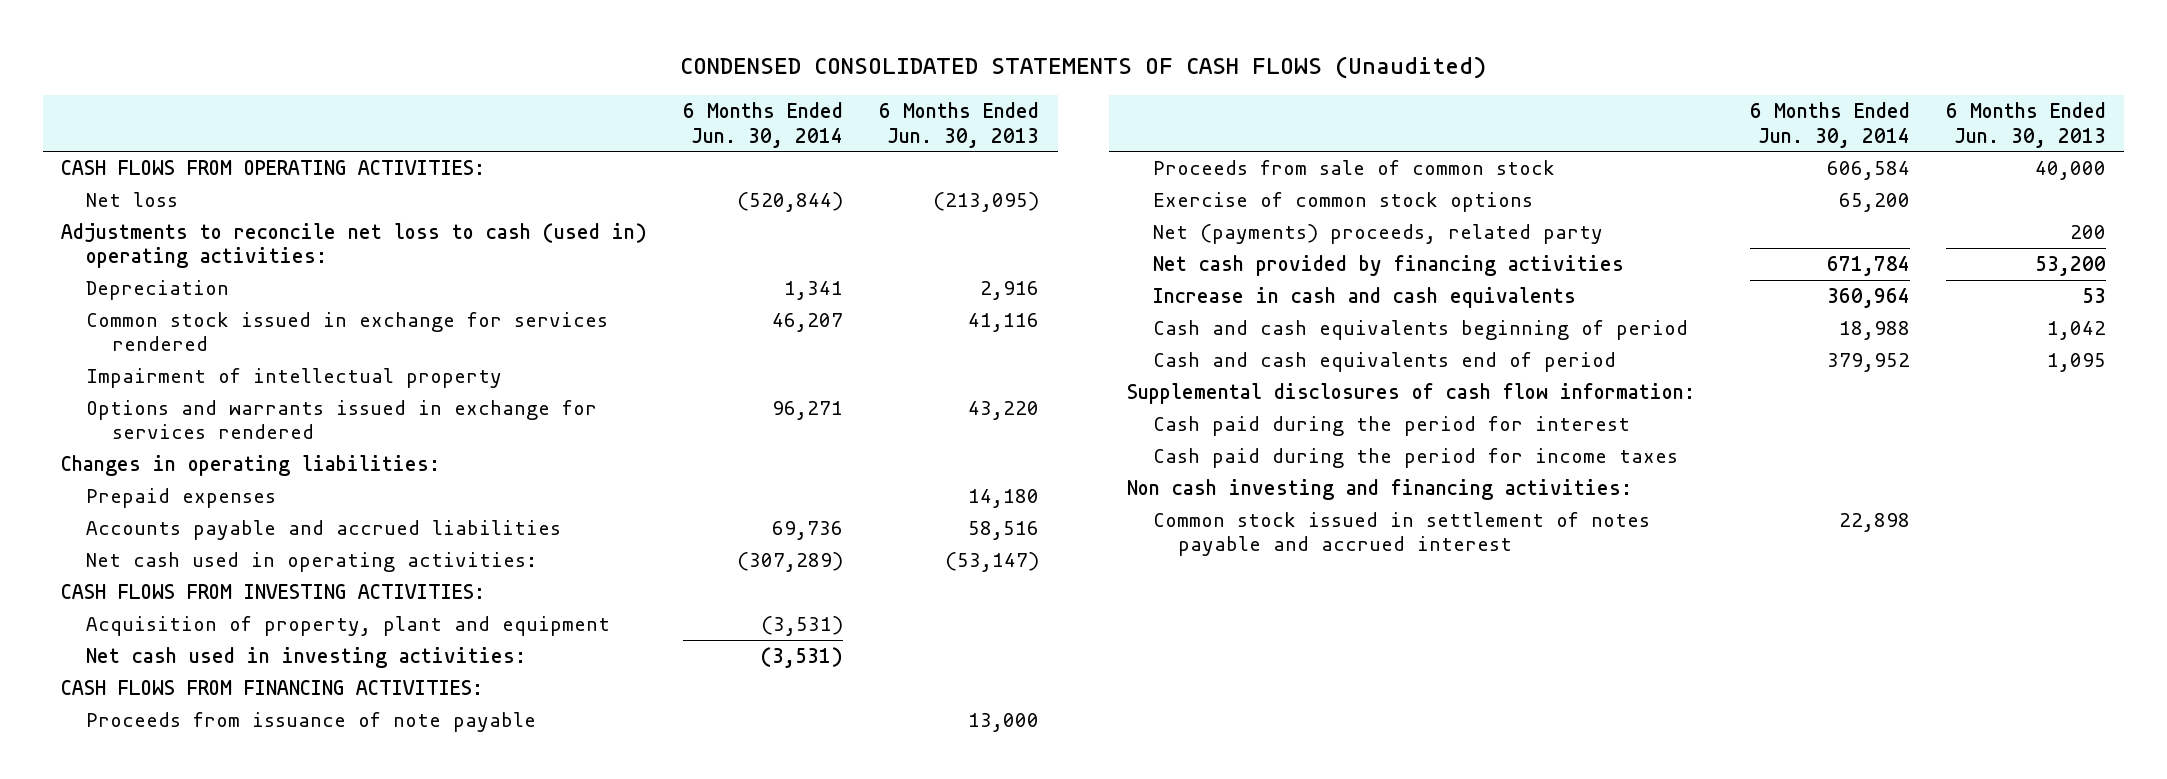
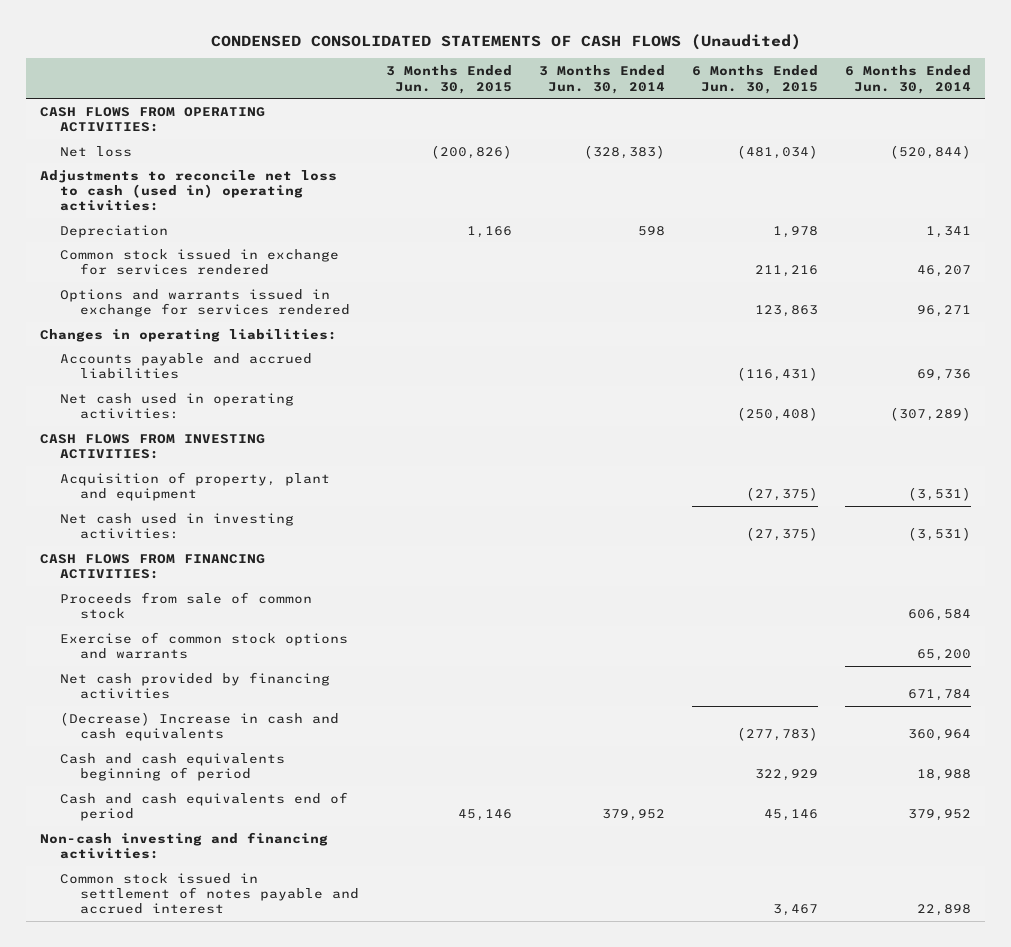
[879,102,1040,148] 6 Months Ended Jun. 30, 2013 -> none
none -> [386,65,513,94] 3 Months Ended Jun. 30, 2015
none -> [539,65,666,94] 3 Months Ended Jun. 30, 2014
none -> [692,65,819,94] 6 Months Ended Jun. 30, 2015
[86,368,503,389] Impairment of intellectual property -> none
[86,488,277,509] Prepaid expenses -> none
[86,712,537,733] Proceeds from issuance of note payable -> none
[1152,224,1603,245] Net (payments) proceeds, related party -> none
[1152,192,1533,213] Exercise of common stock options -> [59,631,348,660] Exercise of common stock options and warrants
[1152,287,1576,309] Increase in cash and cash equivalents -> [59,711,339,742] (Decrease) Increase in cash and cash equivalents
[1127,383,1696,405] Supplemental disclosures of cash flow information: -> none
[1152,416,1630,437] Cash paid during the period for interest -> none
[1152,448,1678,469] Cash paid during the period for income taxes -> none
[1127,479,1633,501] Non cash investing and financing activities: -> [39,831,328,860] Non-cash investing and financing activities:

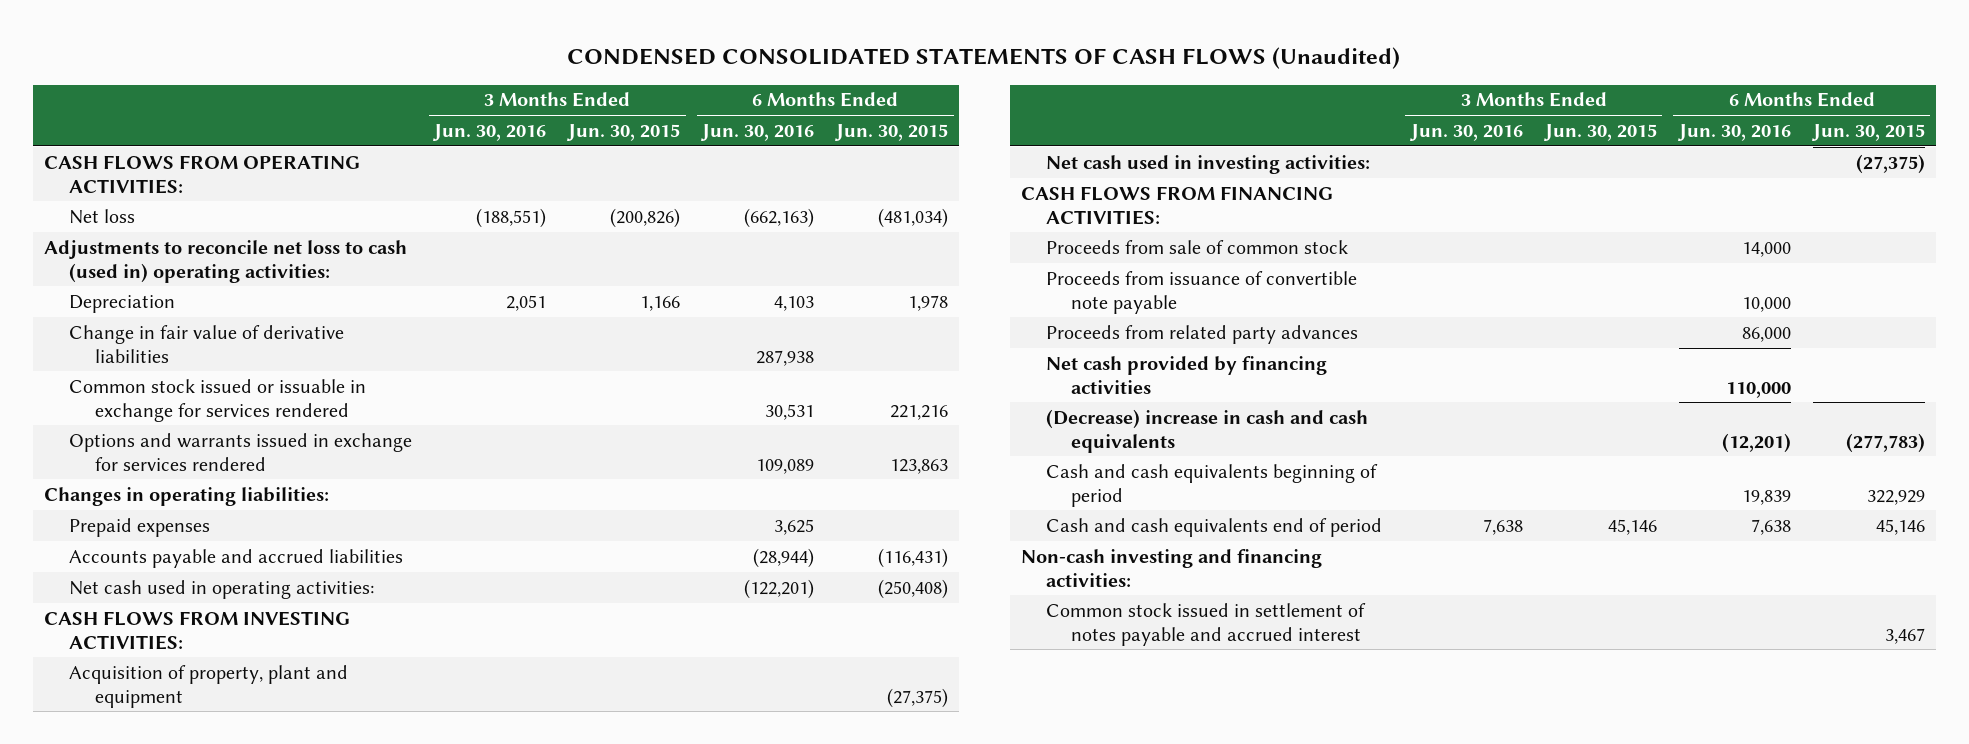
[539,65,666,94] 3 Months Ended Jun. 30, 2014 -> none
[845,65,972,94] 6 Months Ended Jun. 30, 2014 -> none
none -> [432,123,547,141] Jun. 30, 2016
none -> [700,123,815,141] Jun. 30, 2016
none -> [69,324,345,363] Change in fair value of derivative liabilities
[59,248,339,276] Common stock issued in exchange for services rendered -> [69,378,367,422] Common stock issued or issuable in exchange for services rendered
[755,265,819,278] 211,216 -> [890,404,949,420] 221,216
none -> [69,517,211,537] Prepaid expenses
[59,631,348,660] Exercise of common stock options and warrants -> none
none -> [1045,270,1357,314] Proceeds from issuance of convertible note payable
none -> [1045,324,1358,344] Proceeds from related party advances
[59,711,339,742] (Decrease) Increase in cash and cash equivalents -> [1045,408,1368,453] (Decrease) increase in cash and cash equivalents

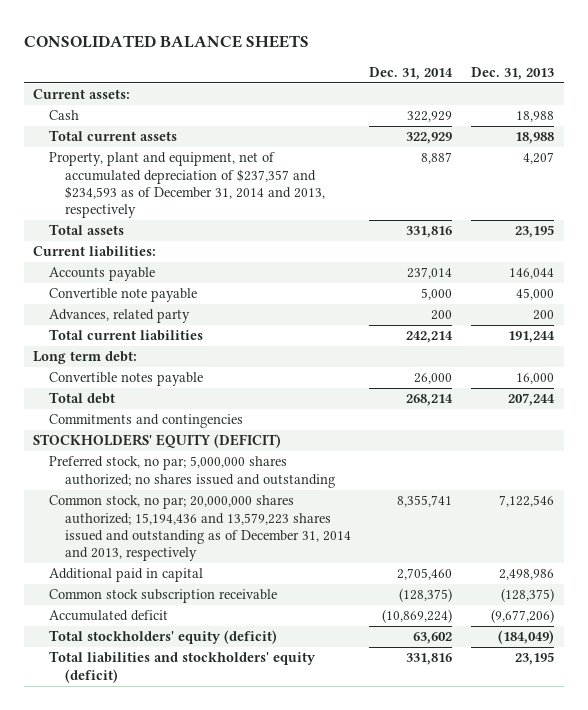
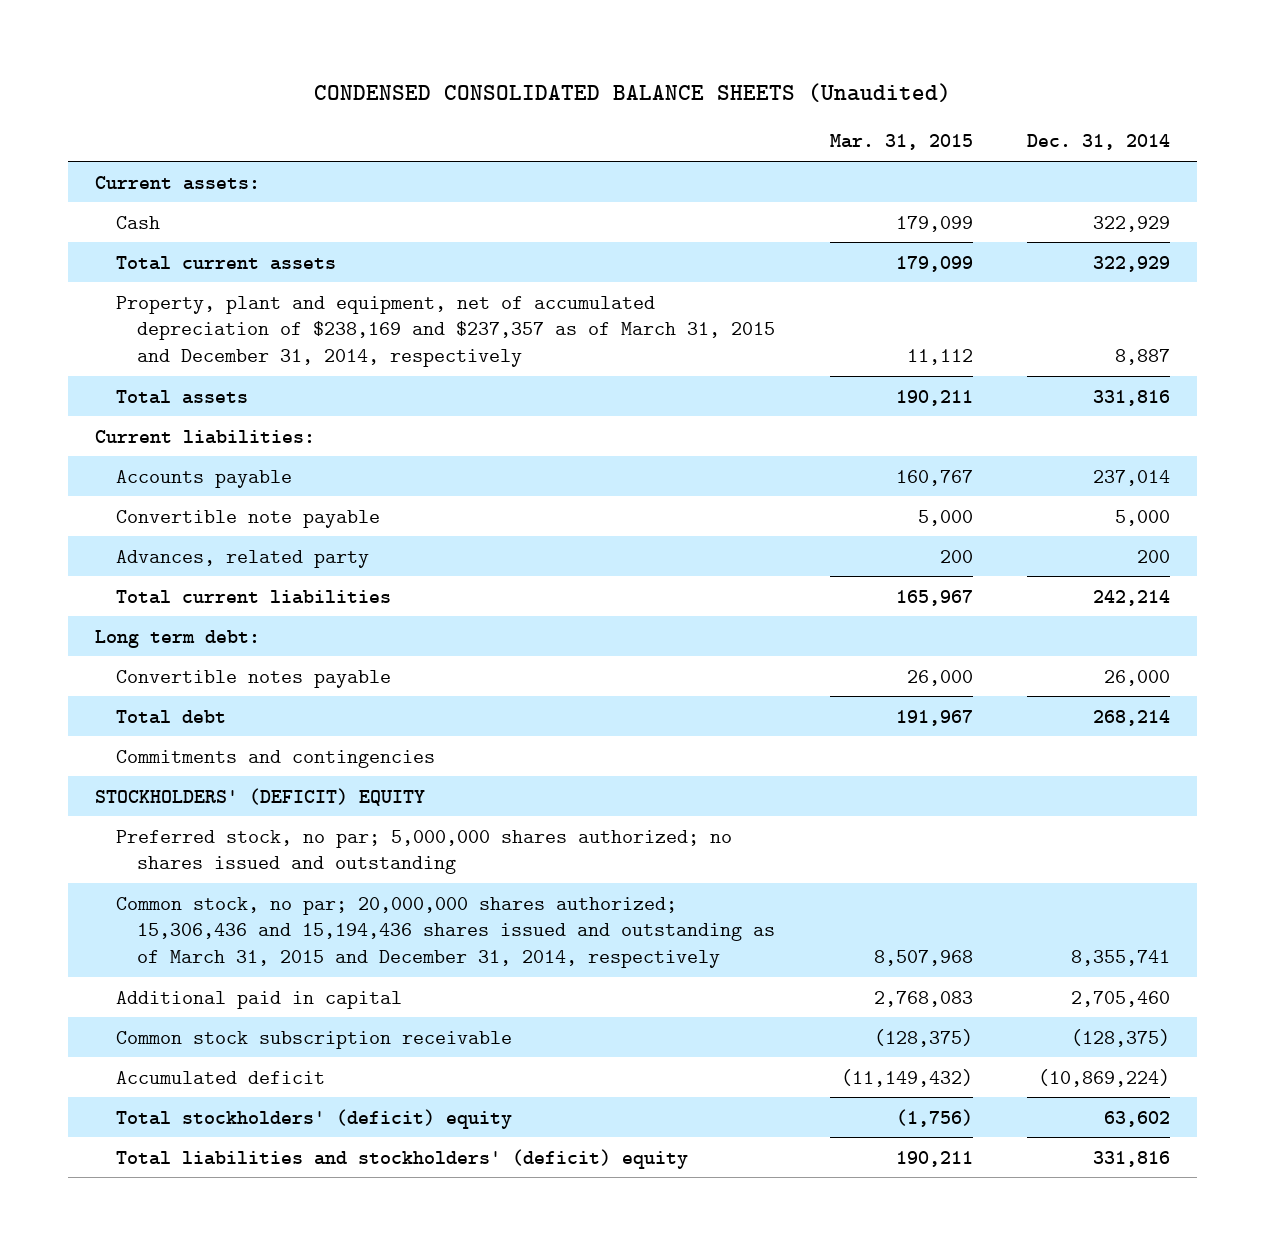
[24,34,310,48] CONSOLIDATED BALANCE SHEETS -> [313,83,951,103] CONDENSED CONSOLIDATED BALANCE SHEETS (Unaudited)
[471,66,555,80] Dec. 31, 2013 -> none
none -> [829,134,973,151] Mar. 31, 2015
[49,152,325,219] Property, plant and equipment, net of accumulated depreciation of $237,357 and $234,593 as of December 31, 2014 and 2013, respectively -> [116,295,775,368] Property, plant and equipment, net of accumulated depreciation of $238,169 and $237,357 as of March 31, 2015 and December 31, 2014, respectively
[33,434,282,449] STOCKHOLDERS' EQUITY (DEFICIT) -> [95,787,426,806] STOCKHOLDERS' (DEFICIT) EQUITY
[49,495,351,562] Common stock, no par; 20,000,000 shares authorized; 15,194,436 and 13,579,223 shares issued and outstanding as of December 31, 2014 and 2013, respectively -> [116,896,775,969] Common stock, no par; 20,000,000 shares authorized; 15,306,436 and 15,194,436 shares issued and outstanding as of March 31, 2015 and December 31, 2014, respectively
[49,630,278,645] Total stockholders' equity (deficit) -> [116,1108,513,1129] Total stockholders' (deficit) equity
[49,651,317,683] Total liabilities and stockholders' equity (deficit) -> [116,1148,689,1169] Total liabilities and stockholders' (deficit) equity

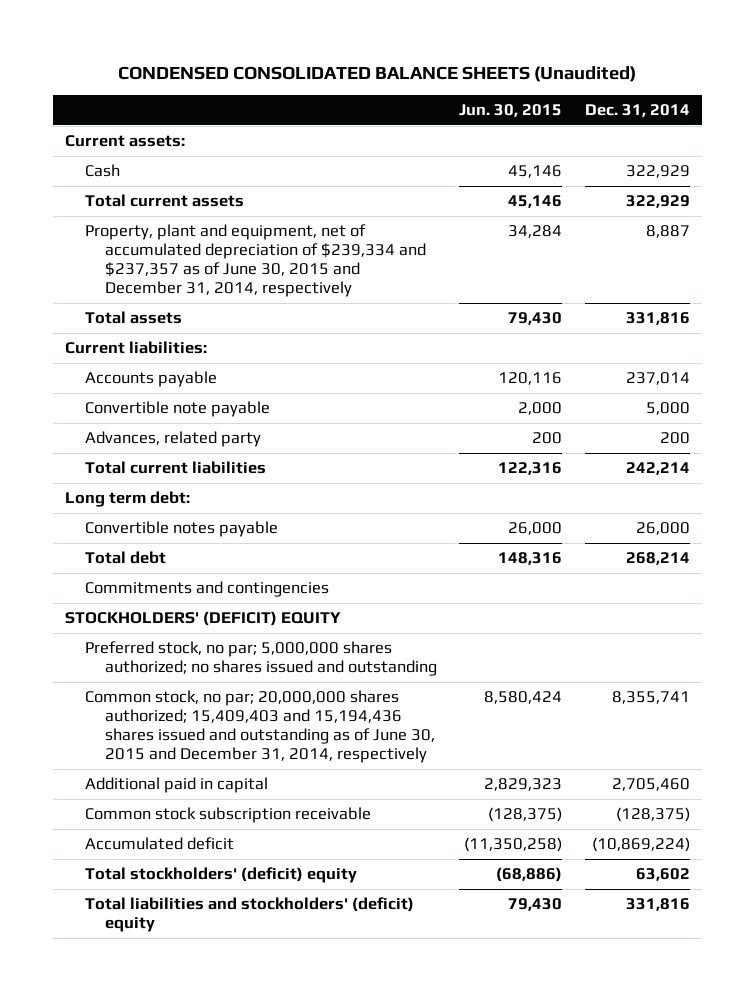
[829,134,973,151] Mar. 31, 2015 -> none
none -> [459,104,563,118] Jun. 30, 2015
[116,295,775,368] Property, plant and equipment, net of accumulated depreciation of $238,169 and $237,357 as of March 31, 2015 and December 31, 2014, respectively -> [84,224,426,297] Property, plant and equipment, net of accumulated depreciation of $239,334 and $237,357 as of June 30, 2015 and December 31, 2014, respectively
[116,896,775,969] Common stock, no par; 20,000,000 shares authorized; 15,306,436 and 15,194,436 shares issued and outstanding as of March 31, 2015 and December 31, 2014, respectively -> [84,690,435,763] Common stock, no par; 20,000,000 shares authorized; 15,409,403 and 15,194,436 shares issued and outstanding as of June 30, 2015 and December 31, 2014, respectively

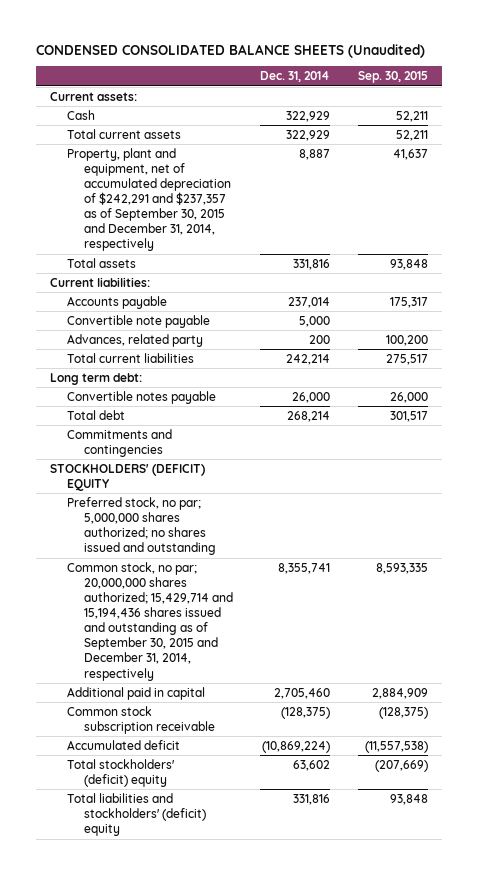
[459,104,563,118] Jun. 30, 2015 -> none
none -> [358,71,429,84] Sep. 30, 2015
[84,224,426,297] Property, plant and equipment, net of accumulated depreciation of $239,334 and $237,357 as of June 30, 2015 and December 31, 2014, respectively -> [66,147,231,252] Property, plant and equipment, net of accumulated depreciation of $242,291 and $237,357 as of September 30, 2015 and December 31, 2014, respectively
[84,690,435,763] Common stock, no par; 20,000,000 shares authorized; 15,409,403 and 15,194,436 shares issued and outstanding as of June 30, 2015 and December 31, 2014, respectively -> [66,561,233,681] Common stock, no par; 20,000,000 shares authorized; 15,429,714 and 15,194,436 shares issued and outstanding as of September 30, 2015 and December 31, 2014, respectively

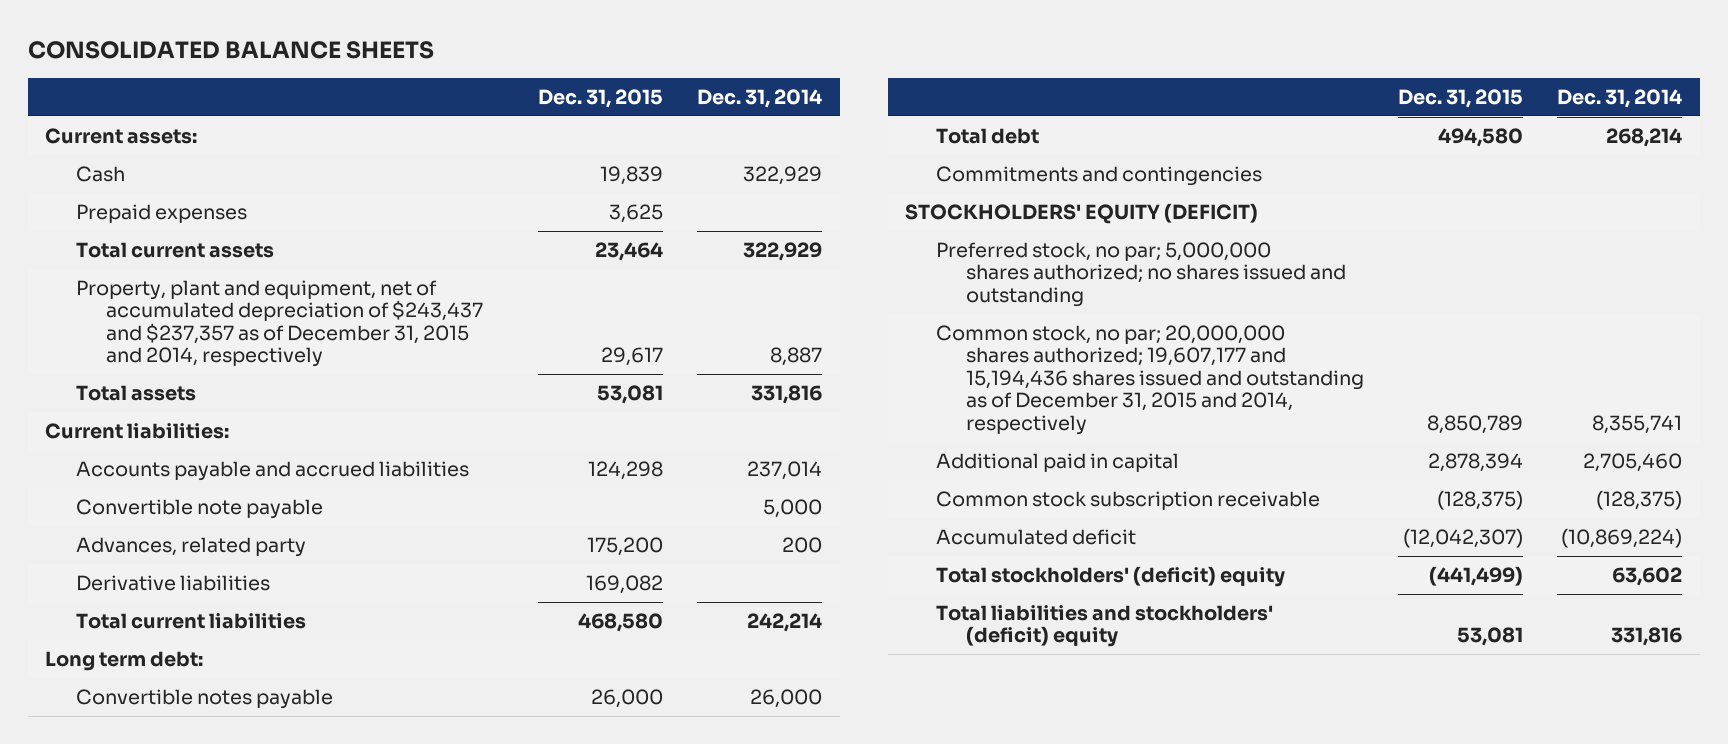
[36,43,426,58] CONDENSED CONSOLIDATED BALANCE SHEETS (Unaudited) -> [28,41,435,60] CONSOLIDATED BALANCE SHEETS
[358,71,429,84] Sep. 30, 2015 -> none
none -> [538,88,664,108] Dec. 31, 2015
none -> [75,204,247,224] Prepaid expenses
[66,147,231,252] Property, plant and equipment, net of accumulated depreciation of $242,291 and $237,357 as of September 30, 2015 and December 31, 2014, respectively -> [75,280,484,368] Property, plant and equipment, net of accumulated depreciation of $243,437 and $237,357 as of December 31, 2015 and 2014, respectively
[66,295,167,309] Accounts payable -> [75,461,469,482] Accounts payable and accrued liabilities
none -> [75,575,270,592] Derivative liabilities
[50,463,206,491] STOCKHOLDERS' (DEFICIT) EQUITY -> [905,203,1259,225] STOCKHOLDERS' EQUITY (DEFICIT)
[66,561,233,681] Common stock, no par; 20,000,000 shares authorized; 15,429,714 and 15,194,436 shares issued and outstanding as of September 30, 2015 and December 31, 2014, respectively -> [935,325,1365,435] Common stock, no par; 20,000,000 shares authorized; 19,607,177 and 15,194,436 shares issued and outstanding as of December 31, 2015 and 2014, respectively

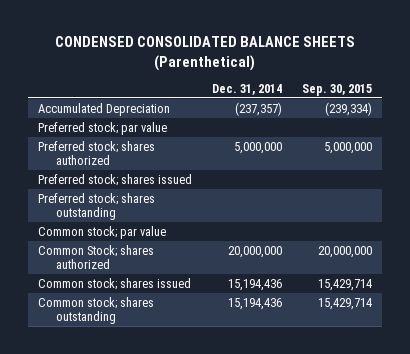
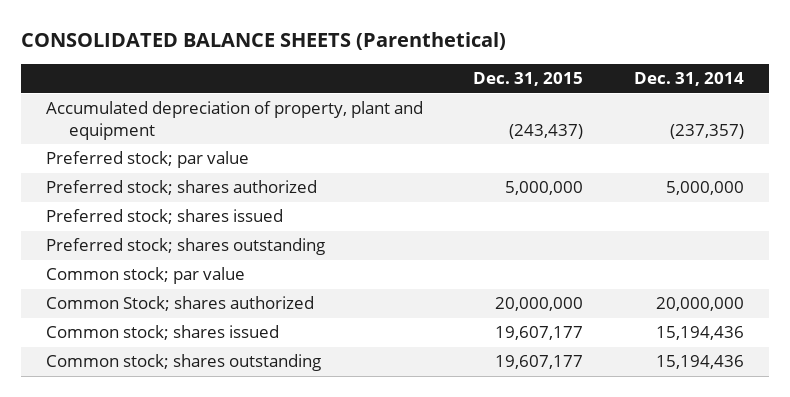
[55,36,356,71] CONDENSED CONSOLIDATED BALANCE SHEETS (Parenthetical) -> [21,32,507,51] CONSOLIDATED BALANCE SHEETS (Parenthetical)
[302,83,373,96] Sep. 30, 2015 -> none
none -> [473,72,584,87] Dec. 31, 2015
[38,102,171,116] Accumulated Depreciation -> [46,101,424,140] Accumulated depreciation of property, plant and equipment

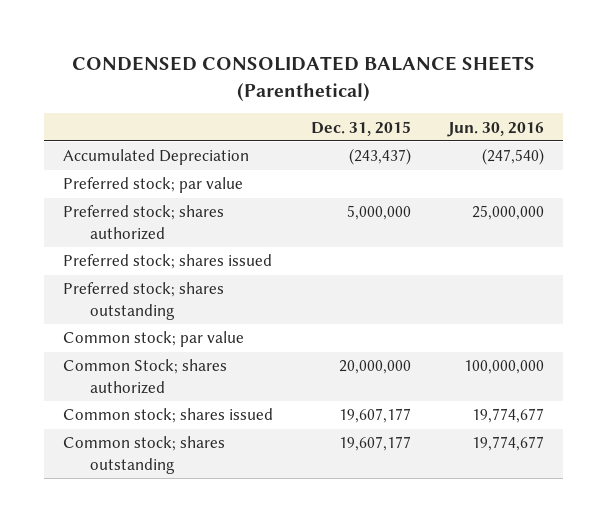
[21,32,507,51] CONSOLIDATED BALANCE SHEETS (Parenthetical) -> [71,56,535,101] CONDENSED CONSOLIDATED BALANCE SHEETS (Parenthetical)
[633,72,744,87] Dec. 31, 2014 -> none
none -> [447,121,545,137] Jun. 30, 2016
[46,101,424,140] Accumulated depreciation of property, plant and equipment -> [62,149,249,166] Accumulated Depreciation

